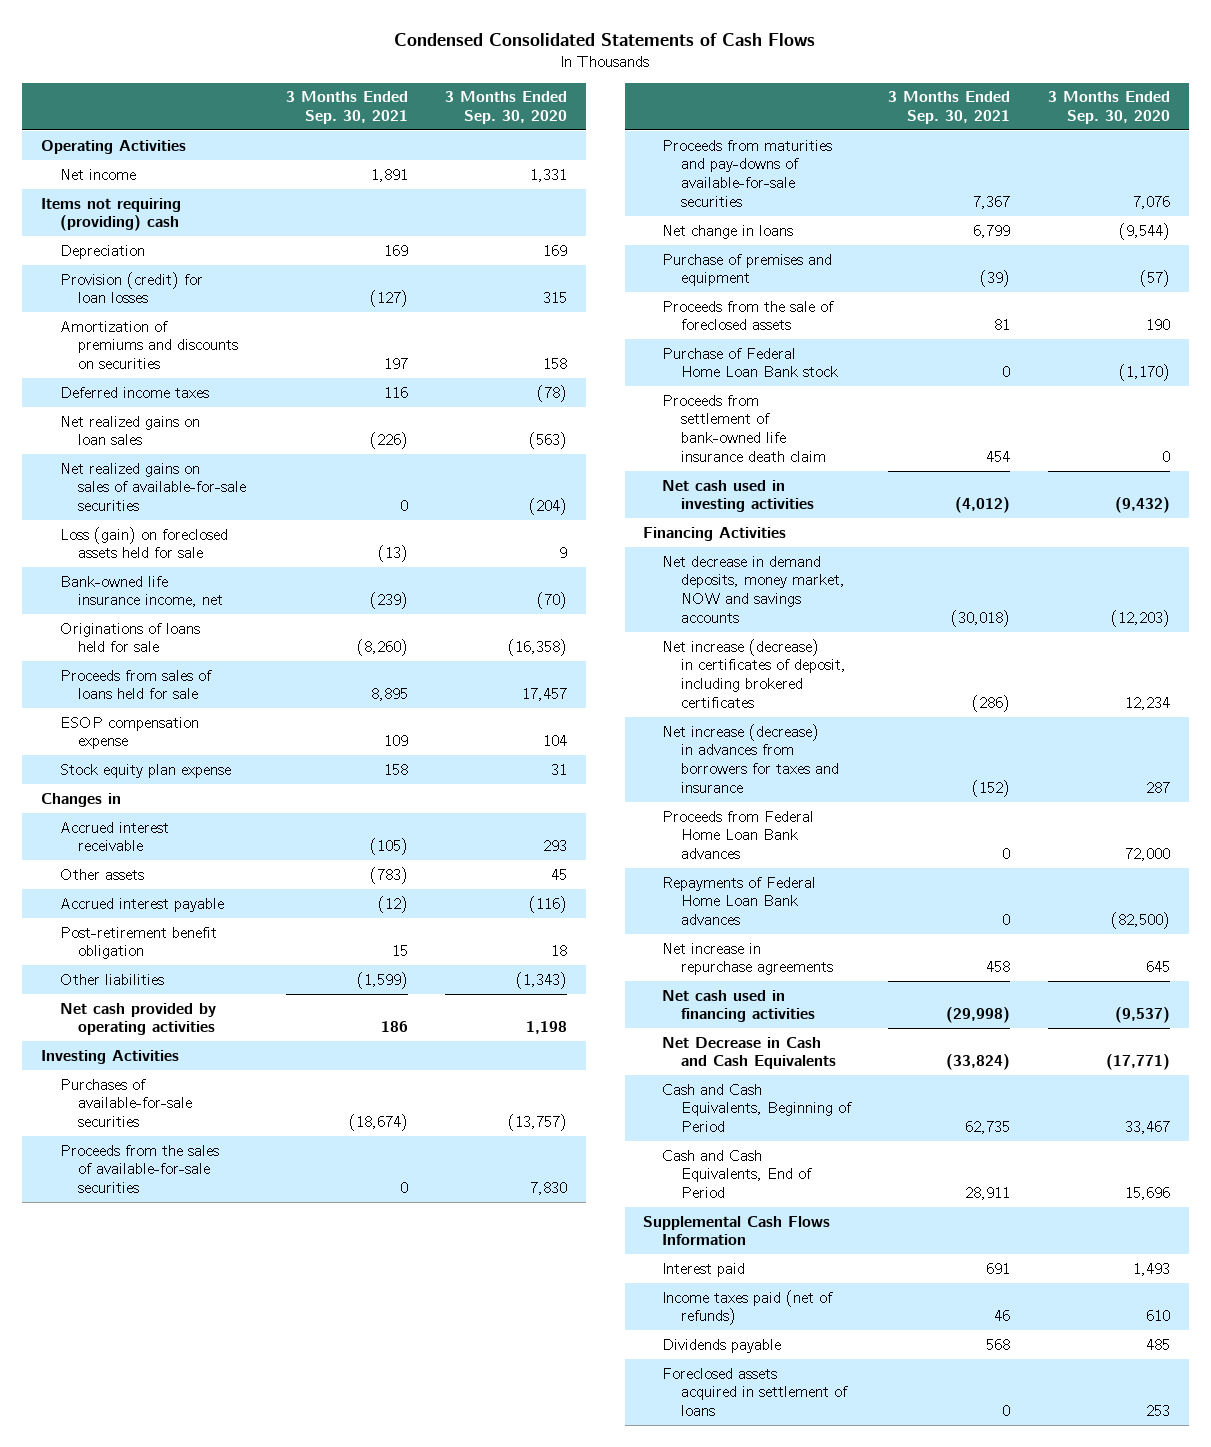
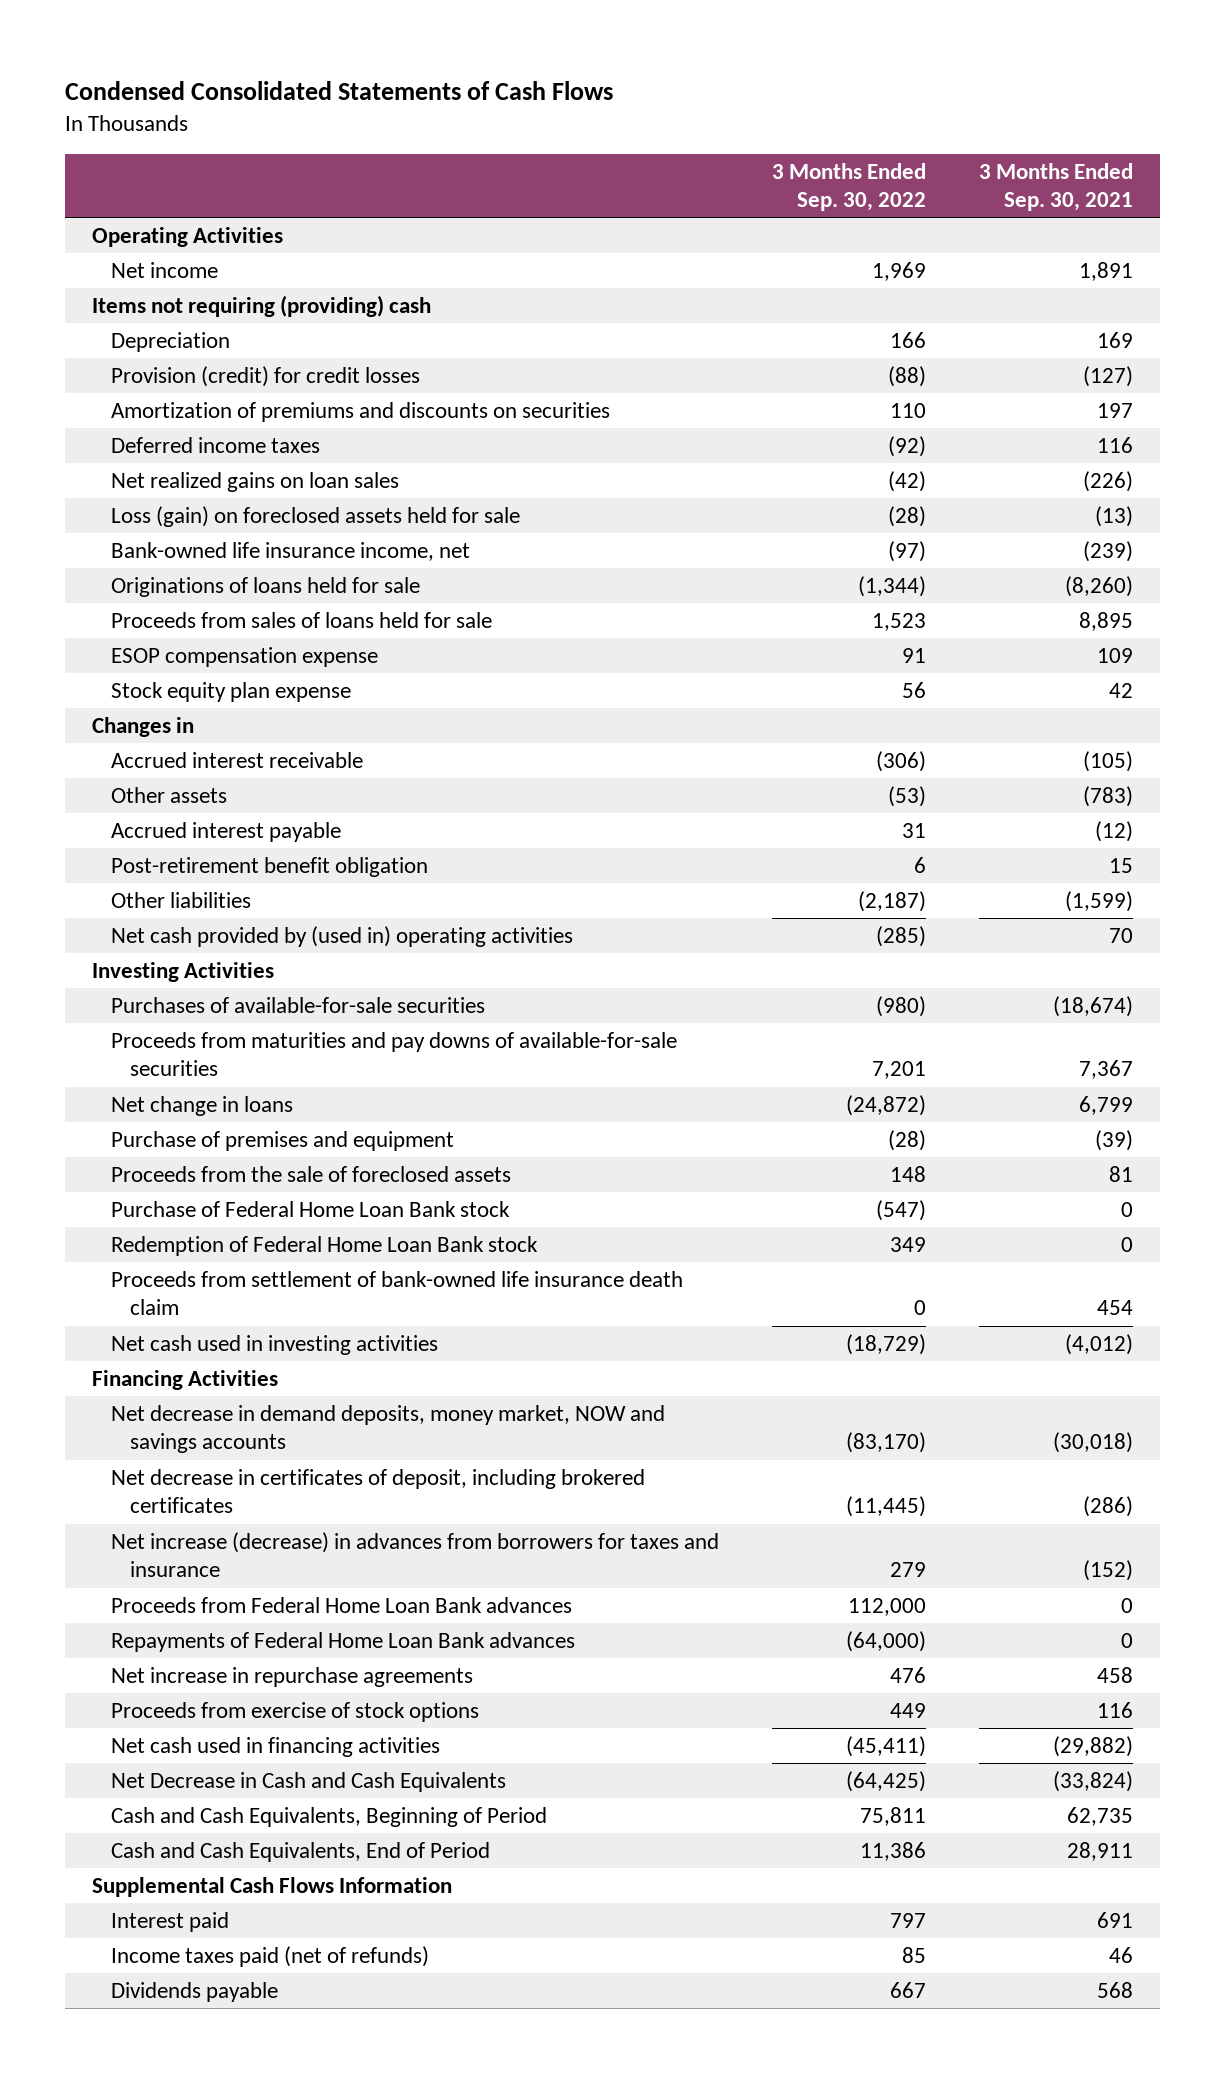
[445,91,568,125] 3 Months Ended Sep. 30, 2020 -> none
none -> [772,162,927,212] 3 Months Ended Sep. 30, 2022
[59,271,203,304] Provision (credit) for loan losses -> [111,365,421,387] Provision (credit) for credit losses
[59,462,247,512] Net realized gains on sales of available-for-sale securities -> none
[383,763,408,775] 158 -> [1109,682,1134,698] 42
[59,1002,216,1036] Net cash provided by operating activities -> [111,925,574,947] Net cash provided by (used in) operating activities
[380,1021,408,1033] 186 -> [1109,927,1134,943] 70
[59,1144,219,1194] Proceeds from the sales of available-for-sale securities -> none
[662,139,833,208] Proceeds from maturities and pay-downs of available-for-sale securities -> [111,1031,678,1077] Proceeds from maturities and pay downs of available-for-sale securities
none -> [111,1235,539,1256] Redemption of Federal Home Loan Bank stock
[662,638,846,709] Net increase (decrease) in certificates of deposit, including brokered certificates -> [111,1468,646,1514] Net decrease in certificates of deposit, including brokered certificates
none -> [111,1701,480,1722] Proceeds from exercise of stock options
[946,1007,1011,1024] (29,998) -> [1053,1735,1134,1757] (29,882)
[662,1367,848,1417] Foreclosed assets acquired in settlement of loans -> none

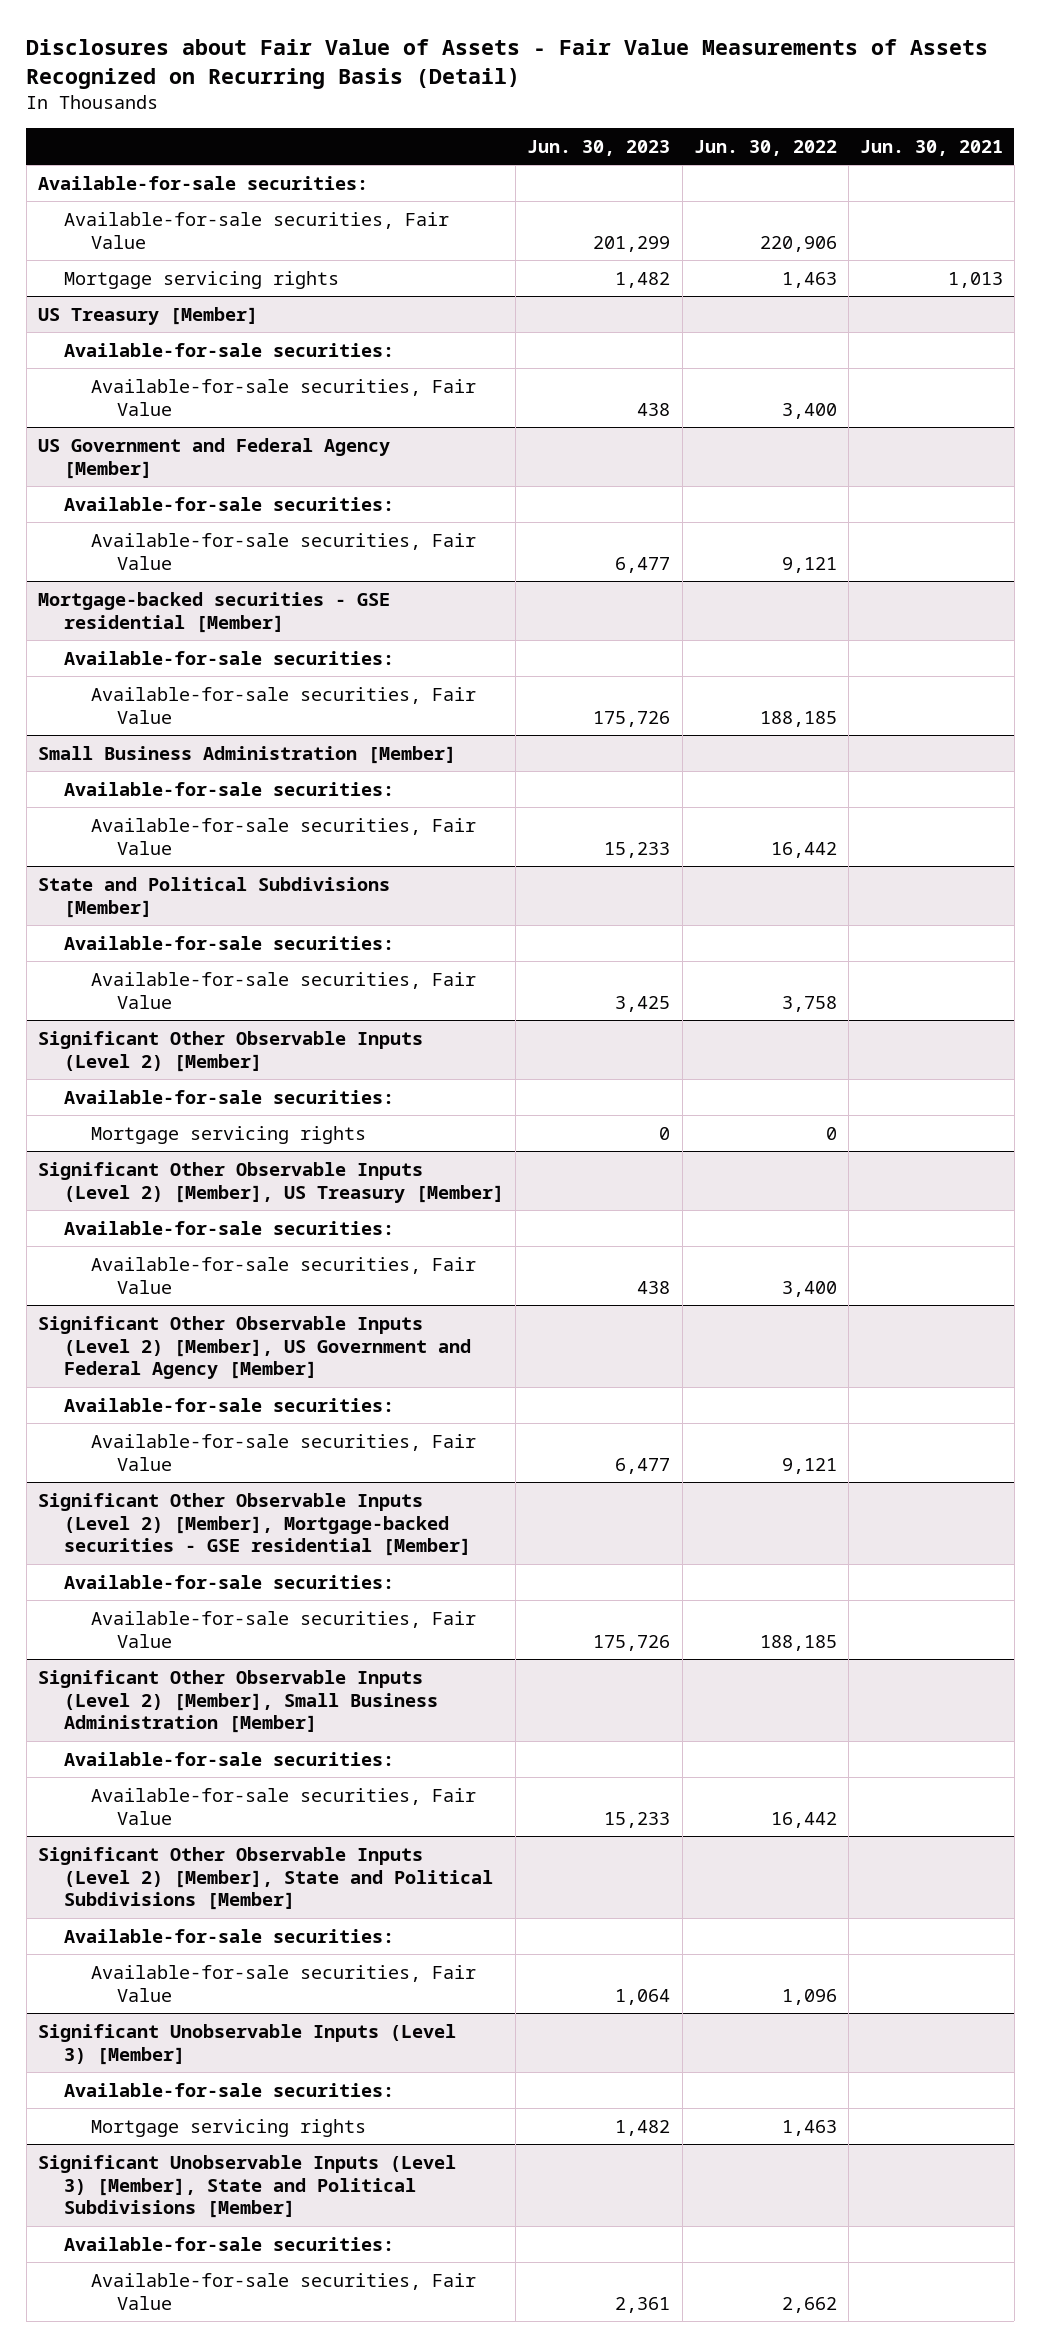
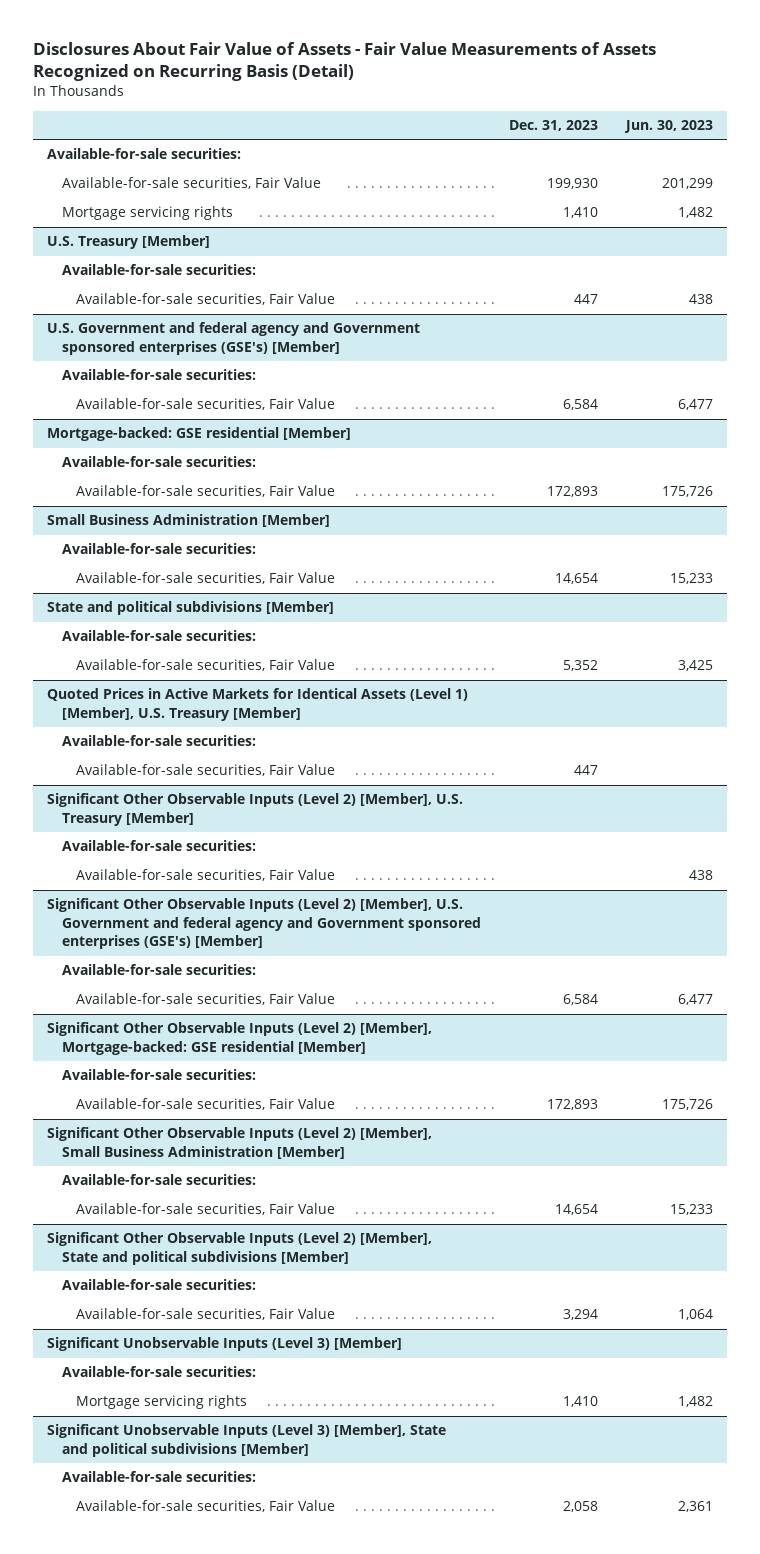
[26,39,989,90] Disclosures about Fair Value of Assets - Fair Value Measurements of Assets Recognized on Recurring Basis (Detail) -> [33,42,657,82] Disclosures About Fair Value of Assets - Fair Value Measurements of Assets Recognized on Recurring Basis (Detail)
[693,139,837,156] Jun. 30, 2022 -> none
[859,139,1003,156] Jun. 30, 2021 -> none
none -> [508,120,598,132] Dec. 31, 2023
[37,306,258,325] US Treasury [Member] -> [47,235,211,250] U.S. Treasury [Member]
[37,437,390,479] US Government and Federal Agency [Member] -> [47,322,421,355] U.S. Government and federal agency and Government sponsored enterprises (GSE's) [Member]
[37,591,390,633] Mortgage-backed securities - GSE residential [Member] -> [47,427,352,442] Mortgage-backed: GSE residential [Member]
[37,876,390,918] State and Political Subdivisions [Member] -> [47,601,335,616] State and political subdivisions [Member]
[37,1030,423,1072] Significant Other Observable Inputs (Level 2) [Member] -> none
none -> [47,688,469,721] Quoted Prices in Active Markets for Identical Assets (Level 1) [Member], U.S. Treasury [Member]
[90,1125,366,1144] Mortgage servicing rights -> none
none -> [76,764,336,777] Available-for-sale securities, Fair Value
[37,1161,505,1203] Significant Other Observable Inputs (Level 2) [Member], US Treasury [Member] -> [47,793,464,826] Significant Other Observable Inputs (Level 2) [Member], U.S. Treasury [Member]
[37,1315,472,1380] Significant Other Observable Inputs (Level 2) [Member], US Government and Federal Agency [Member] -> [47,898,481,950] Significant Other Observable Inputs (Level 2) [Member], U.S. Government and federal agency and Government sponsored enterprises (GSE's) [Member]
[37,1492,472,1557] Significant Other Observable Inputs (Level 2) [Member], Mortgage-backed securities - GSE residential [Member] -> [47,1022,433,1055] Significant Other Observable Inputs (Level 2) [Member], Mortgage-backed: GSE residential [Member]
[37,1846,494,1911] Significant Other Observable Inputs (Level 2) [Member], State and Political Subdivisions [Member] -> [47,1232,433,1265] Significant Other Observable Inputs (Level 2) [Member], State and political subdivisions [Member]
[37,2154,456,2219] Significant Unobservable Inputs (Level 3) [Member], State and Political Subdivisions [Member] -> [47,1424,447,1457] Significant Unobservable Inputs (Level 3) [Member], State and political subdivisions [Member]

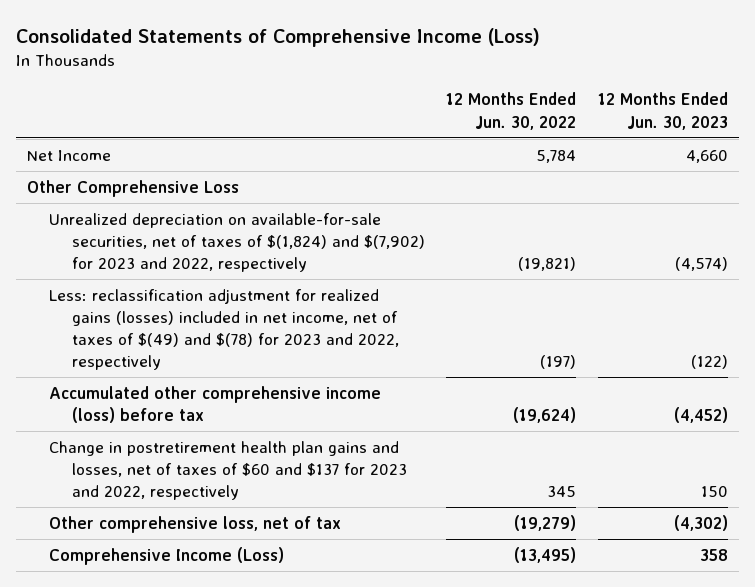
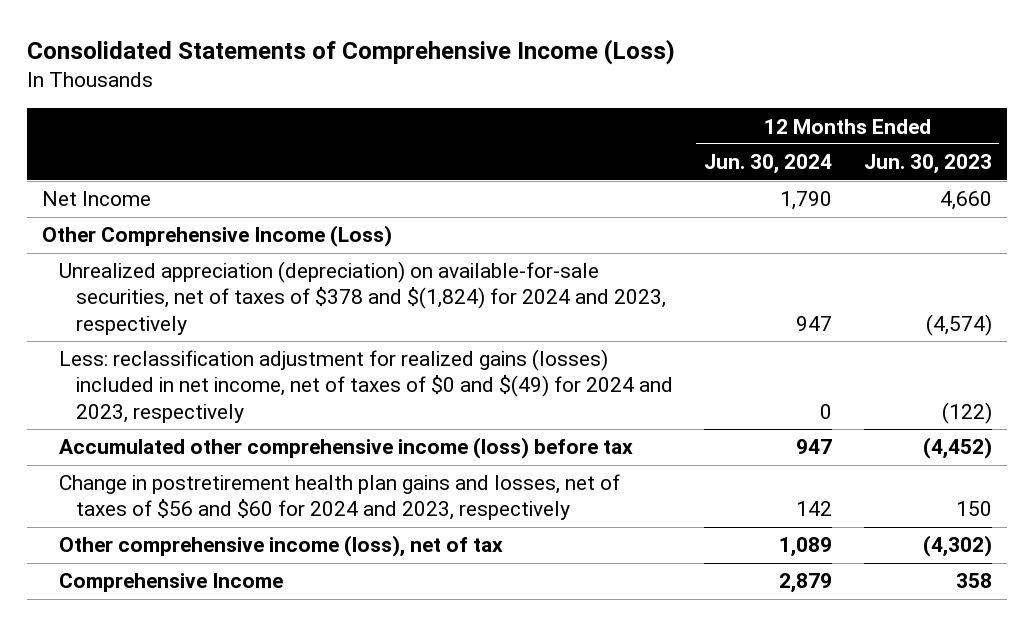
[446,92,577,130] 12 Months Ended Jun. 30, 2022 -> none
none -> [704,154,833,175] Jun. 30, 2024
[27,179,240,197] Other Comprehensive Loss -> [42,225,393,248] Other Comprehensive Income (Loss)
[49,212,425,273] Unrealized depreciation on available-for-sale securities, net of taxes of $(1,824) and $(7,902) for 2023 and 2022, respectively -> [59,261,666,335] Unrealized appreciation (depreciation) on available-for-sale securities, net of taxes of $378 and $(1,824) for 2024 and 2023, respectively
[49,288,399,371] Less: reclassification adjustment for realized gains (losses) included in net income, net of taxes of $(49) and $(78) for 2023 and 2022, respectively -> [59,349,673,423] Less: reclassification adjustment for realized gains (losses) included in net income, net of taxes of $0 and $(49) for 2024 and 2023, respectively
[49,440,407,501] Change in postretirement health plan gains and losses, net of taxes of $60 and $137 for 2023 and 2022, respectively -> [59,474,621,521] Change in postretirement health plan gains and losses, net of taxes of $56 and $60 for 2024 and 2023, respectively
[49,515,342,533] Other comprehensive loss, net of tax -> [59,535,504,558] Other comprehensive income (loss), net of tax
[49,546,285,565] Comprehensive Income (Loss) -> [59,573,284,593] Comprehensive Income

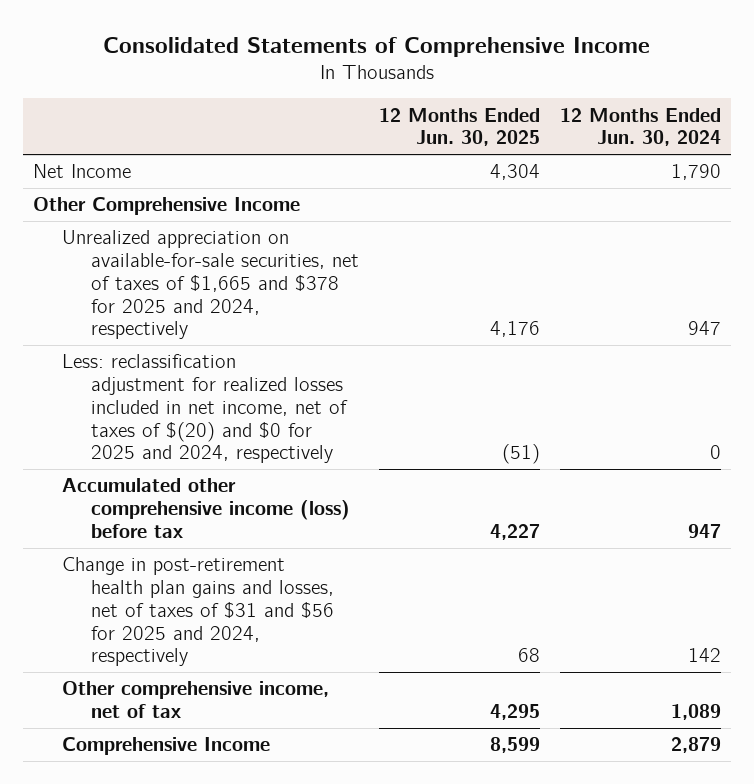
[26,39,675,66] Consolidated Statements of Comprehensive Income (Loss) -> [103,36,651,57] Consolidated Statements of Comprehensive Income
[863,154,992,175] Jun. 30, 2023 -> none
none -> [379,107,541,147] 12 Months Ended Jun. 30, 2025
[42,225,393,248] Other Comprehensive Income (Loss) -> [32,197,300,216] Other Comprehensive Income
[59,261,666,335] Unrealized appreciation (depreciation) on available-for-sale securities, net of taxes of $378 and $(1,824) for 2024 and 2023, respectively -> [62,230,360,340] Unrealized appreciation on available-for-sale securities, net of taxes of $1,665 and $378 for 2025 and 2024, respectively
[59,349,673,423] Less: reclassification adjustment for realized gains (losses) included in net income, net of taxes of $0 and $(49) for 2024 and 2023, respectively -> [62,354,349,464] Less: reclassification adjustment for realized losses included in net income, net of taxes of $(20) and $0 for 2025 and 2024, respectively
[59,474,621,521] Change in postretirement health plan gains and losses, net of taxes of $56 and $60 for 2024 and 2023, respectively -> [62,557,335,667] Change in post-retirement health plan gains and losses, net of taxes of $31 and $56 for 2025 and 2024, respectively
[59,535,504,558] Other comprehensive income (loss), net of tax -> [62,681,330,718] Other comprehensive income, net of tax

